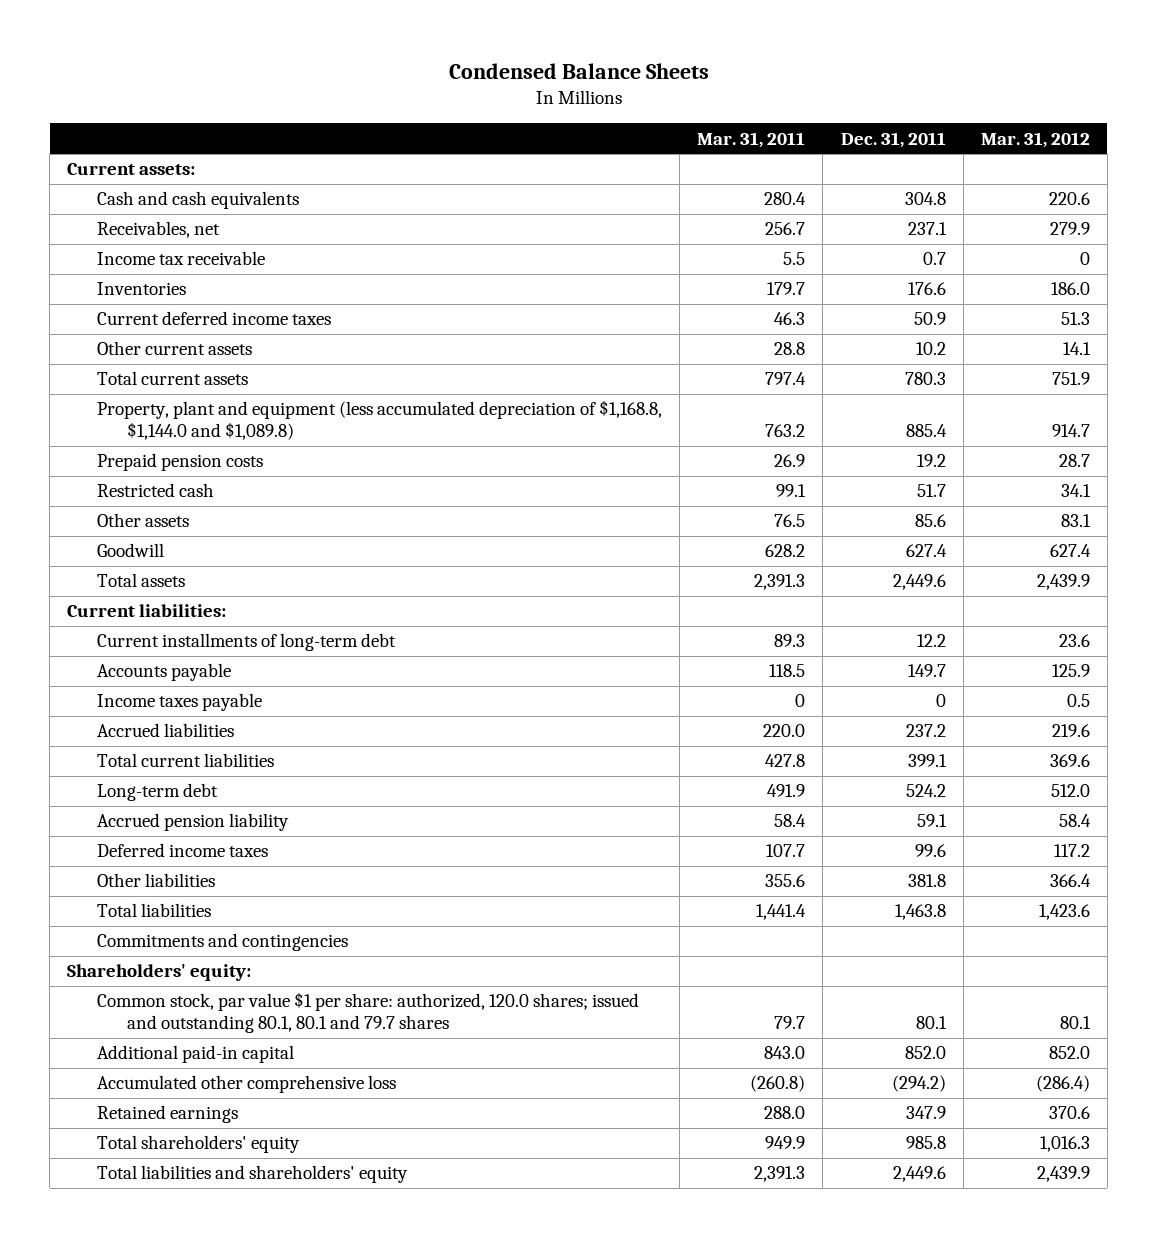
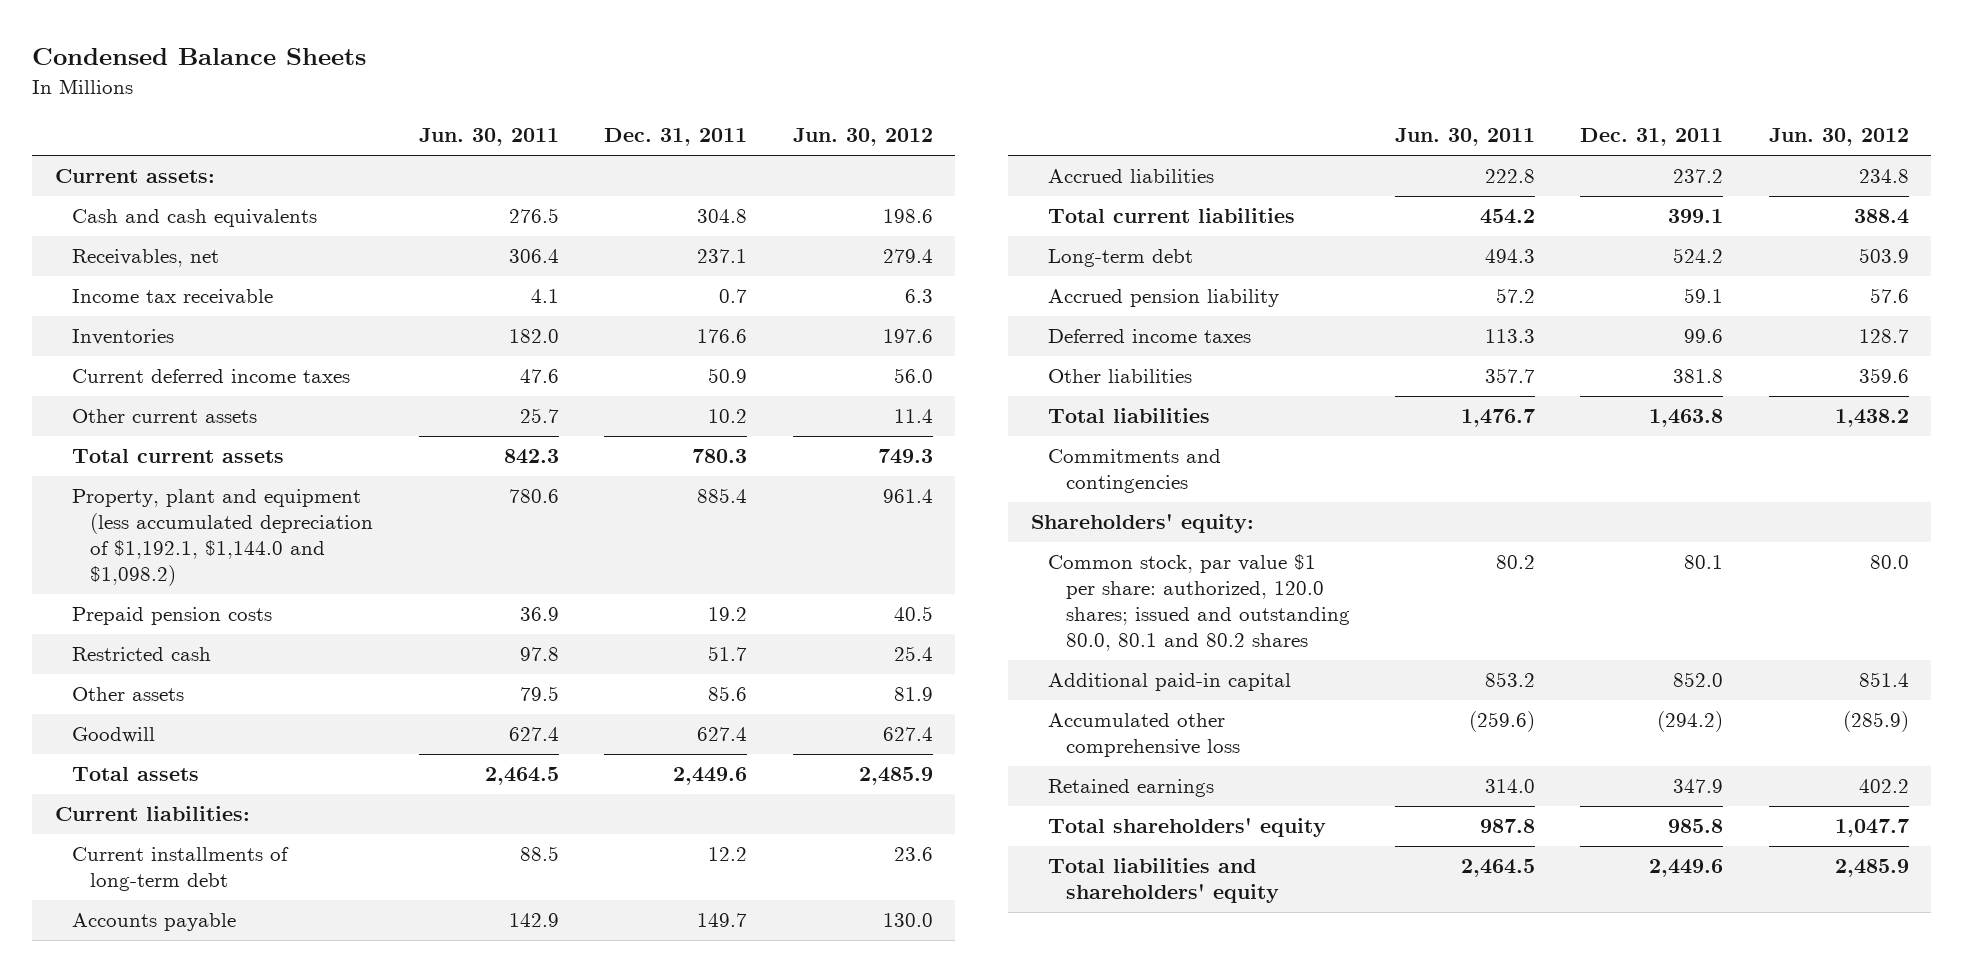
[697,131,806,148] Mar. 31, 2011 -> none
[980,131,1090,148] Mar. 31, 2012 -> none
none -> [418,128,559,147] Jun. 30, 2011
none -> [792,128,933,147] Jun. 30, 2012
[96,400,662,441] Property, plant and equipment (less accumulated depreciation of $1,168.8, $1,144.0 and $1,089.8) -> [72,489,373,586] Property, plant and equipment (less accumulated depreciation of $1,192.1, $1,144.0 and $1,098.2)
[96,693,262,712] Income taxes payable -> none
[96,992,639,1034] Common stock, par value $1 per share: authorized, 120.0 shares; issued and outstanding 80.1, 80.1 and 79.7 shares -> [1048,554,1350,651] Common stock, par value $1 per share: authorized, 120.0 shares; issued and outstanding 80.0, 80.1 and 80.2 shares

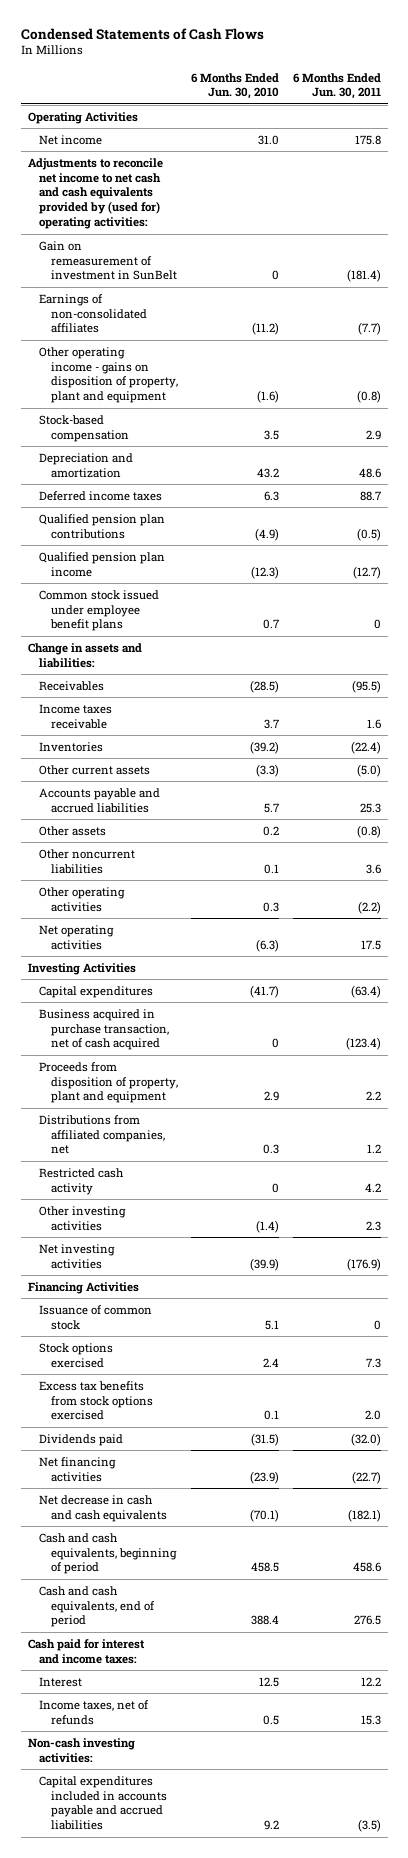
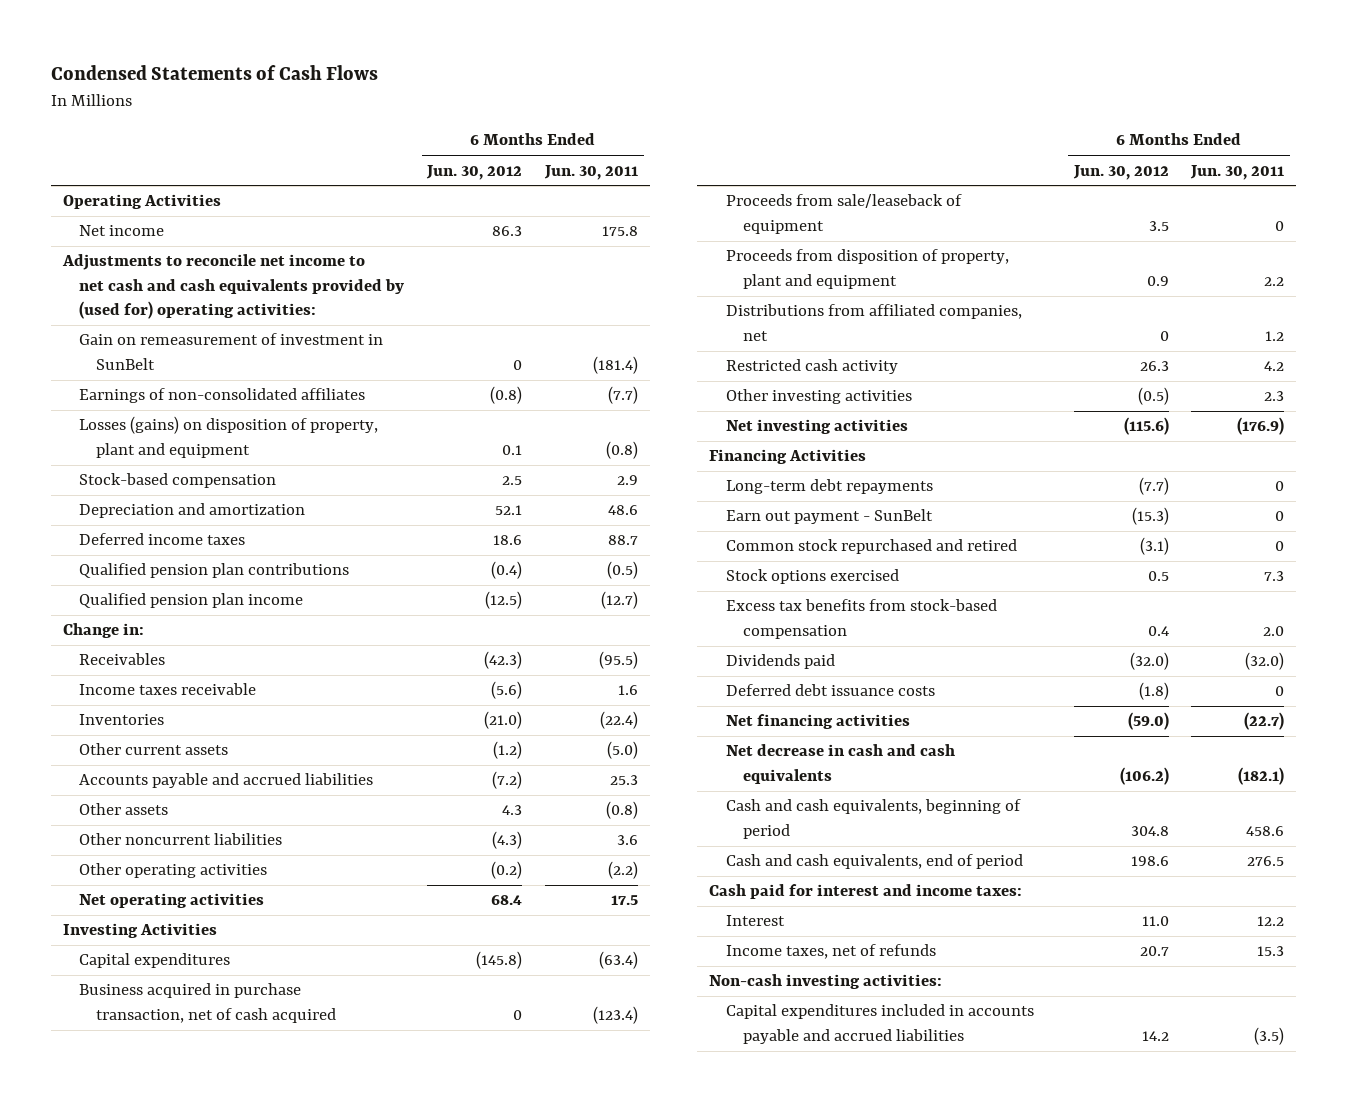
[191,72,280,100] 6 Months Ended Jun. 30, 2010 -> none
none -> [426,164,523,180] Jun. 30, 2012
[39,346,178,404] Other operating income - gains on disposition of property, plant and equipment -> [79,416,379,458] Losses (gains) on disposition of property, plant and equipment
[39,589,160,632] Common stock issued under employee benefit plans -> none
[27,642,142,668] Change in assets and liabilities: -> [62,623,144,639] Change in:
none -> [725,194,962,234] Proceeds from sale/leaseback of equipment
[39,1304,153,1330] Issuance of common stock -> none
none -> [725,479,933,495] Long-term debt repayments
none -> [725,509,933,525] Earn out payment - SunBelt
none -> [725,539,1017,555] Common stock repurchased and retired
[39,1380,153,1421] Excess tax benefits from stock options exercised -> [725,599,997,639] Excess tax benefits from stock-based compensation
none -> [725,684,935,697] Deferred debt issuance costs

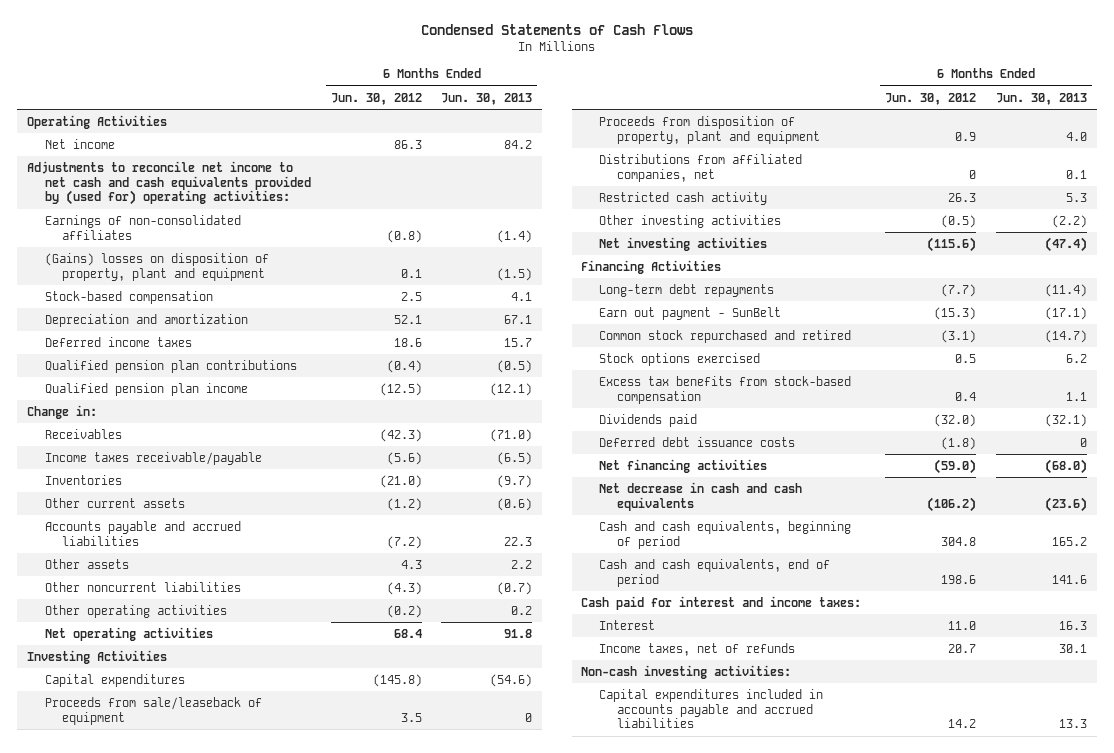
[544,164,639,180] Jun. 30, 2011 -> none
none -> [441,92,533,105] Jun. 30, 2013
[79,333,384,370] Gain on remeasurement of investment in SunBelt -> none
[79,416,379,458] Losses (gains) on disposition of property, plant and equipment -> [44,252,269,281] (Gains) losses on disposition of property, plant and equipment
[79,683,257,696] Income taxes receivable -> [44,451,262,465] Income taxes receivable/payable
[79,983,337,1023] Business acquired in purchase transaction, net of cash acquired -> none

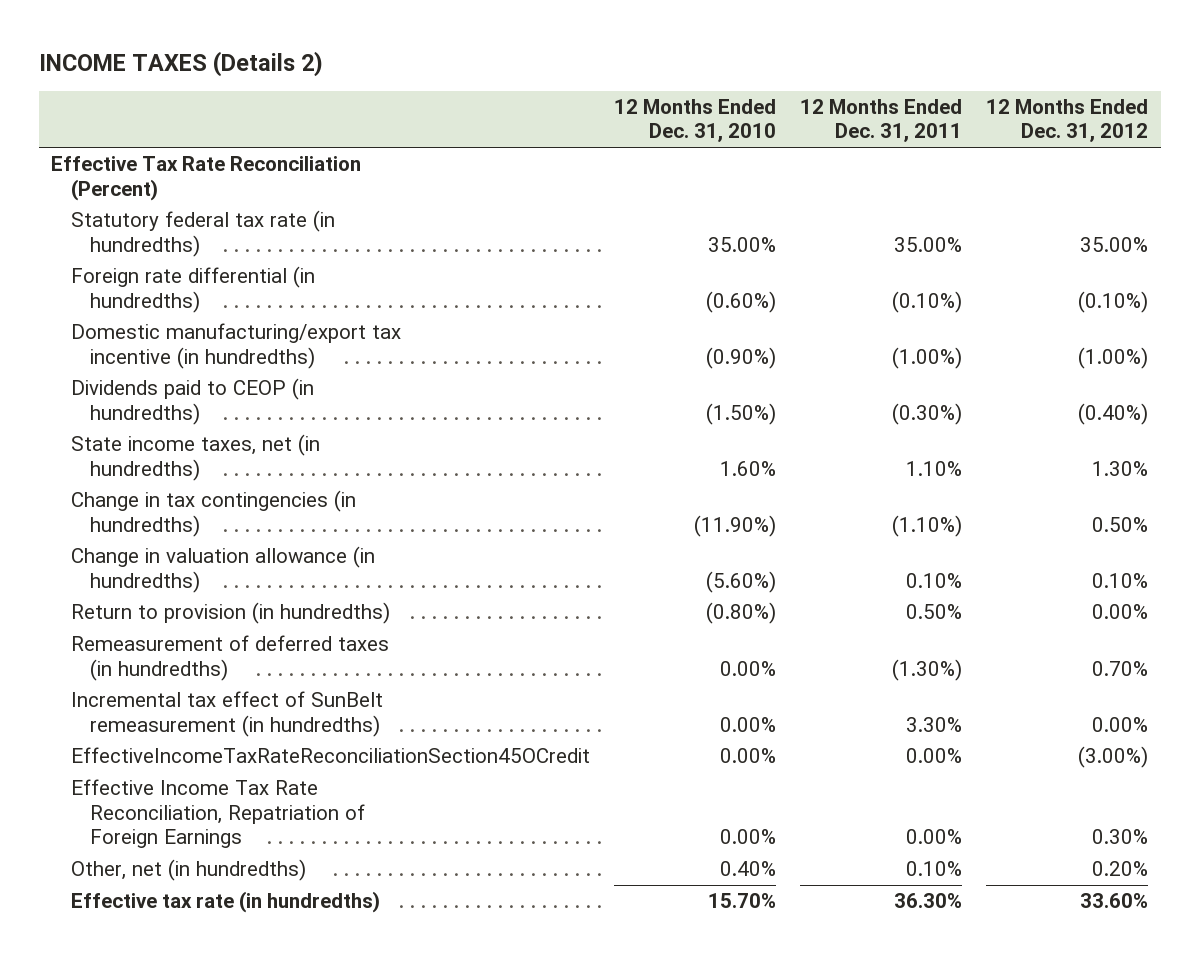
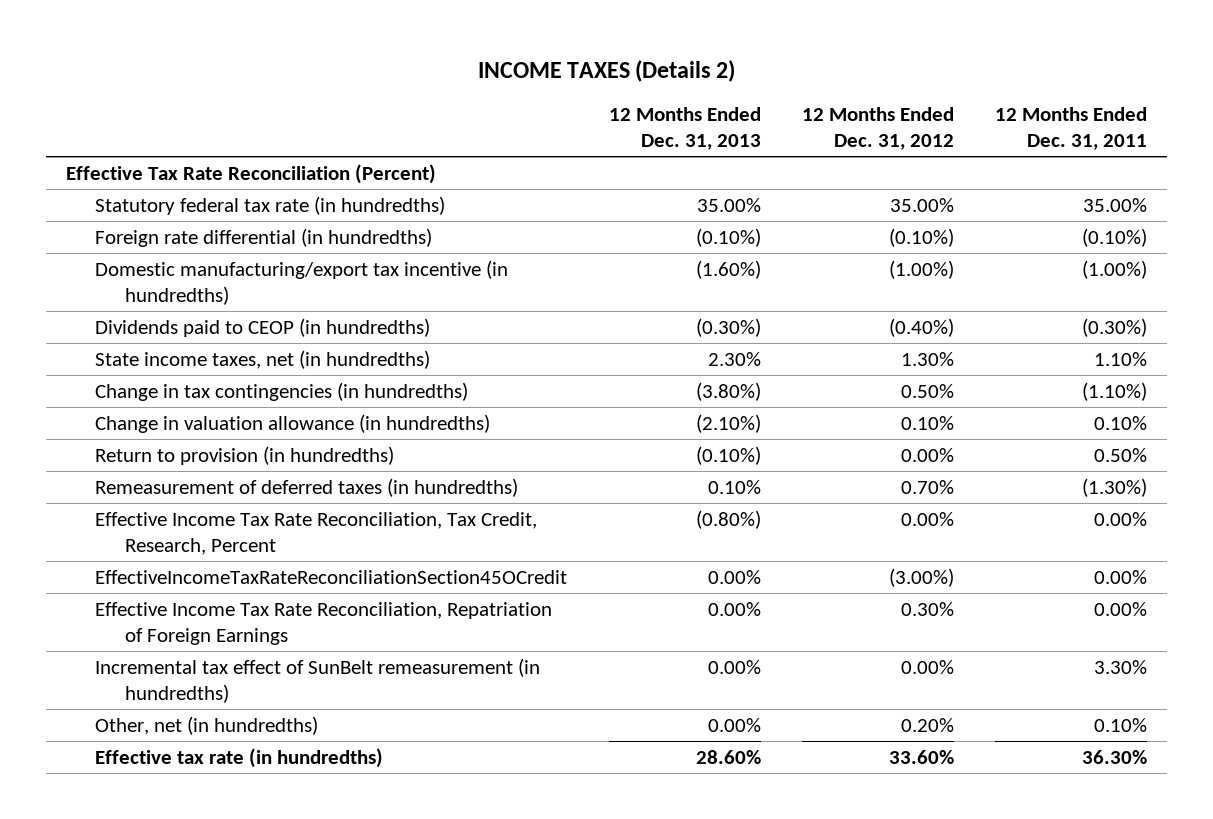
[613,99,776,143] 12 Months Ended Dec. 31, 2010 -> none
none -> [608,106,761,151] 12 Months Ended Dec. 31, 2013
none -> [95,511,538,556] Effective Income Tax Rate Reconciliation, Tax Credit, Research, Percent
[70,691,383,737] Incremental tax effect of SunBelt remeasurement (in hundredths) -> [95,657,541,704] Incremental tax effect of SunBelt remeasurement (in hundredths)

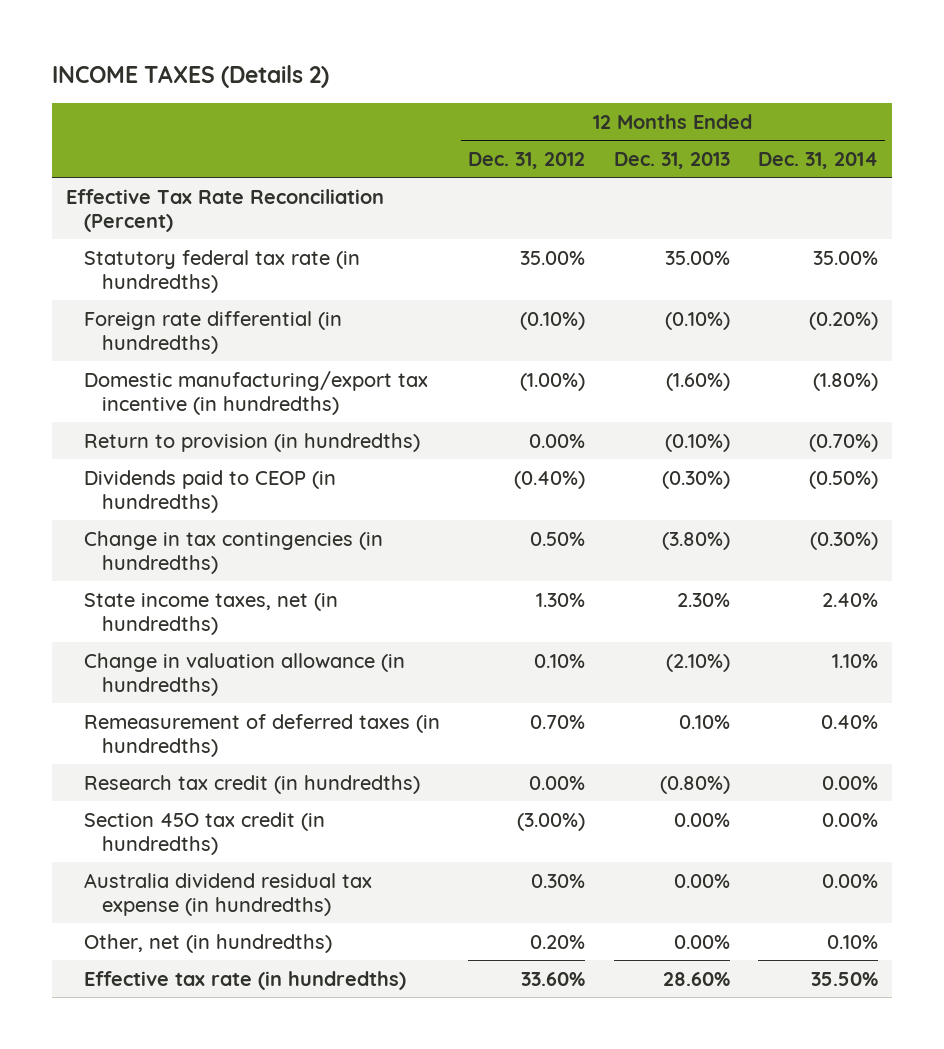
[994,106,1147,151] 12 Months Ended Dec. 31, 2011 -> none
none -> [758,152,879,170] Dec. 31, 2014
[95,445,395,465] Return to provision (in hundredths) -> [84,432,421,452] Return to provision (in hundredths)
[95,349,431,369] State income taxes, net (in hundredths) -> [84,592,339,635] State income taxes, net (in hundredths)
[95,657,541,704] Incremental tax effect of SunBelt remeasurement (in hundredths) -> none
[95,511,538,556] Effective Income Tax Rate Reconciliation, Tax Credit, Research, Percent -> [84,774,421,794] Research tax credit (in hundredths)
[95,569,568,584] EffectiveIncomeTaxRateReconciliationSection45OCredit -> [84,811,326,855] Section 45O tax credit (in hundredths)
[95,601,553,646] Effective Income Tax Rate Reconciliation, Repatriation of Foreign Earnings -> [84,872,373,916] Australia dividend residual tax expense (in hundredths)

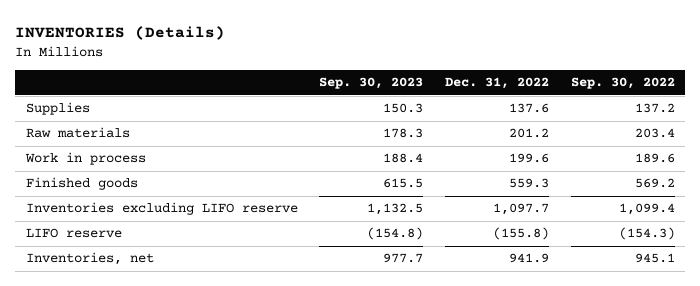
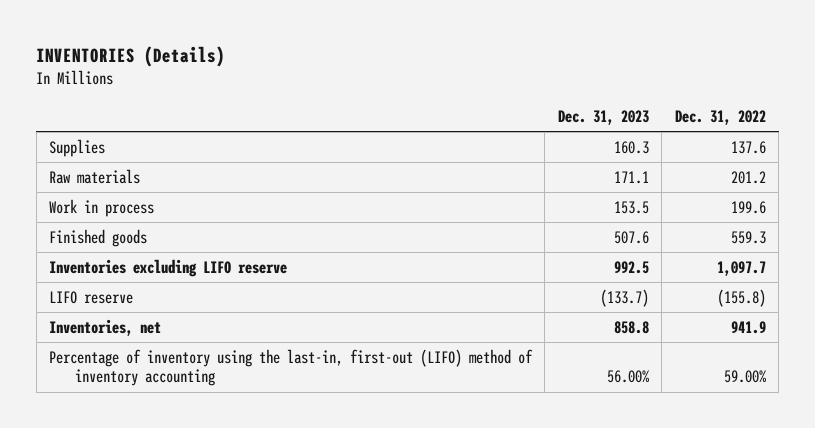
[319,77,424,90] Sep. 30, 2023 -> none
[570,77,675,90] Sep. 30, 2022 -> none
none -> [557,110,649,126] Dec. 31, 2023
none -> [48,349,533,387] Percentage of inventory using the last-in, first-out (LIFO) method of inventory accounting

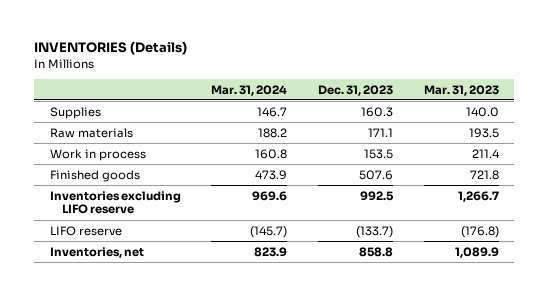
[674,110,766,126] Dec. 31, 2022 -> none
none -> [211,84,288,96] Mar. 31, 2024
none -> [423,84,499,96] Mar. 31, 2023
[48,349,533,387] Percentage of inventory using the last-in, first-out (LIFO) method of inventory accounting -> none

